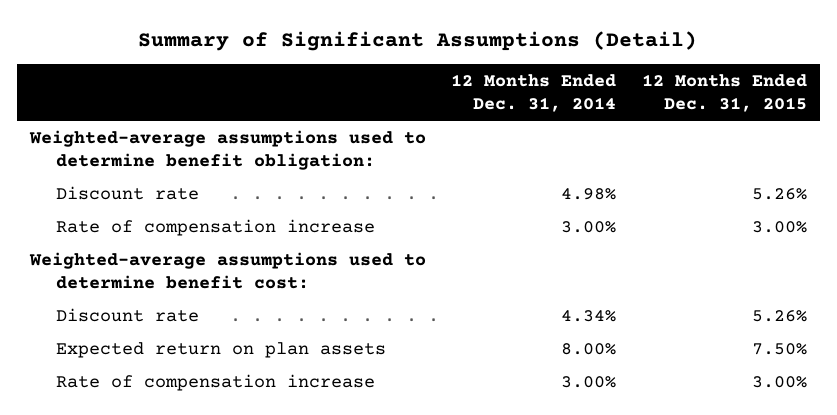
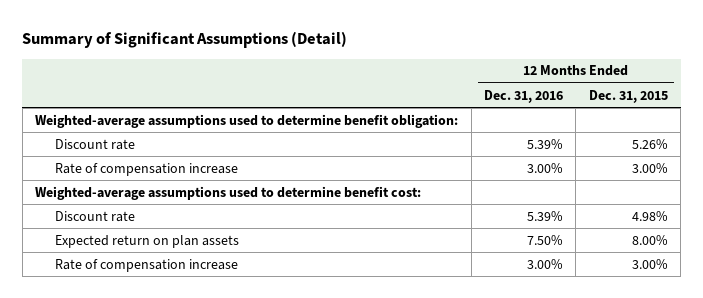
[451,73,617,113] 12 Months Ended Dec. 31, 2014 -> none
none -> [483,89,563,103] Dec. 31, 2016
[752,309,808,322] 5.26% -> [631,210,668,221] 4.98%
[752,342,808,355] 7.50% -> [631,234,668,245] 8.00%

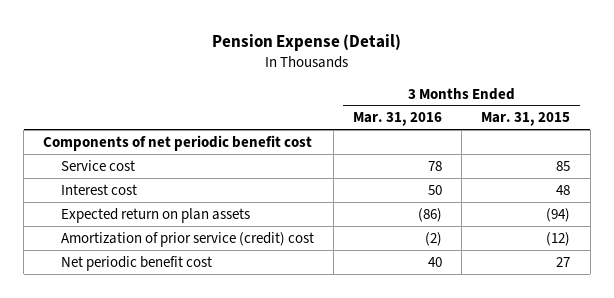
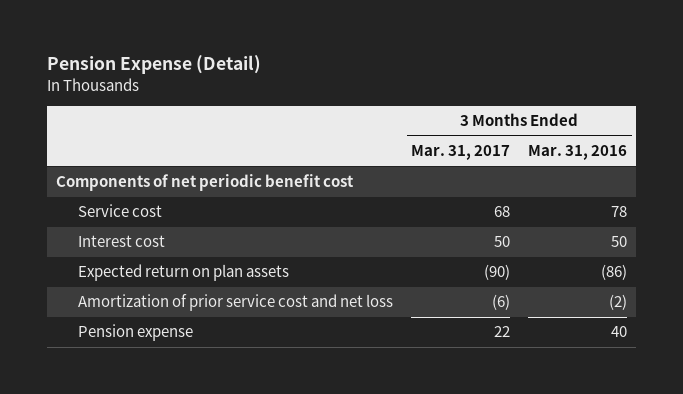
[481,112,571,127] Mar. 31, 2015 -> none
none -> [411,145,511,161] Mar. 31, 2017
[60,231,314,247] Amortization of prior service (credit) cost -> [78,294,394,312] Amortization of prior service cost and net loss
[60,255,212,271] Net periodic benefit cost -> [78,324,194,342] Pension expense

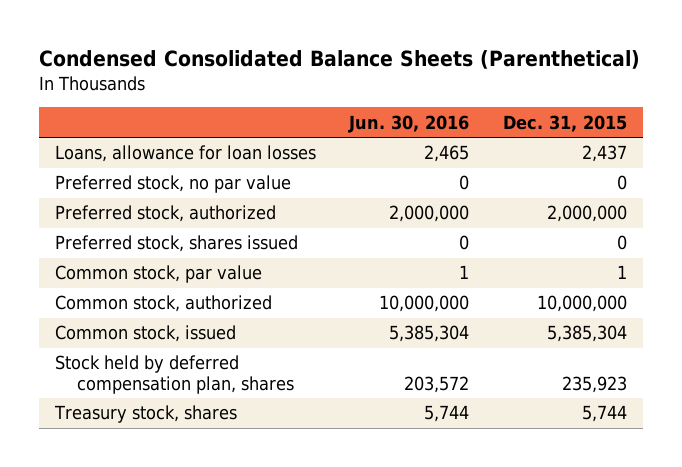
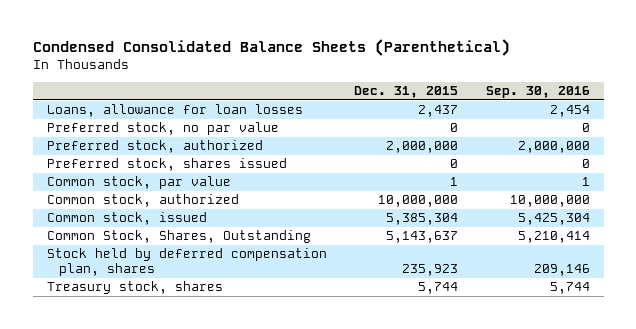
[348,114,470,133] Jun. 30, 2016 -> none
none -> [485,86,590,99] Sep. 30, 2016
none -> [46,230,311,244] Common Stock, Shares, Outstanding

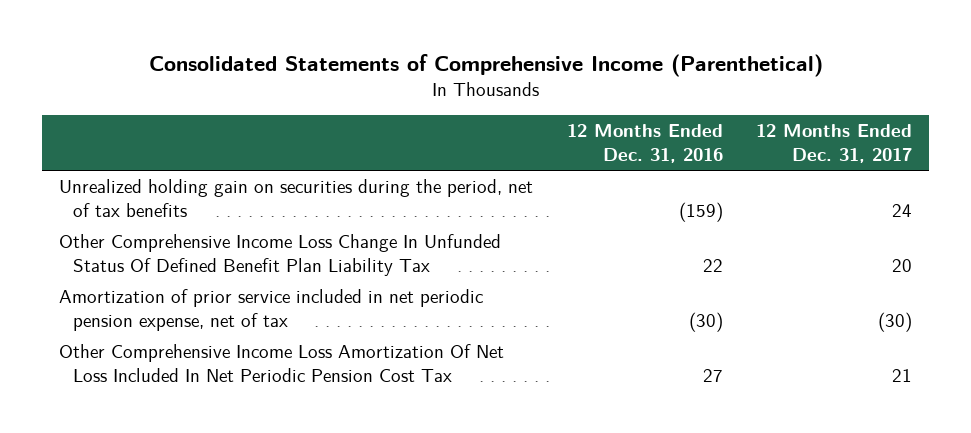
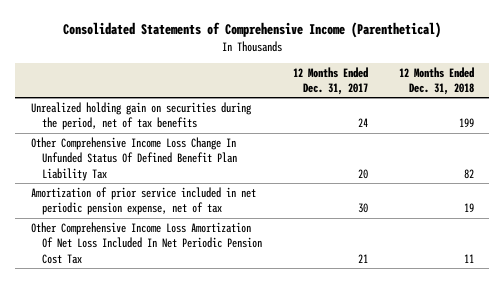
[566,124,723,164] 12 Months Ended Dec. 31, 2016 -> none
none -> [398,66,474,95] 12 Months Ended Dec. 31, 2018
[878,312,913,333] (30) -> [357,203,368,214] 30

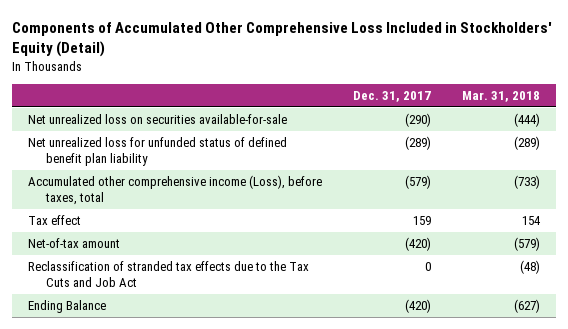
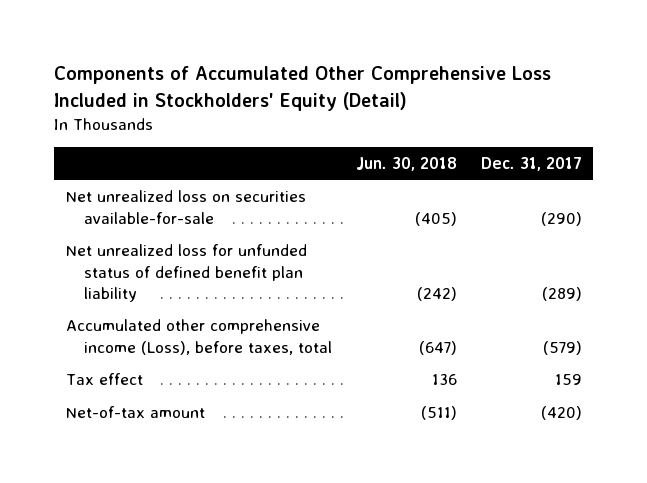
[461,91,540,103] Mar. 31, 2018 -> none
none -> [355,156,457,171] Jun. 30, 2018
[27,261,309,287] Reclassification of stranded tax effects due to the Tax Cuts and Job Act -> none
[27,300,106,314] Ending Balance -> none

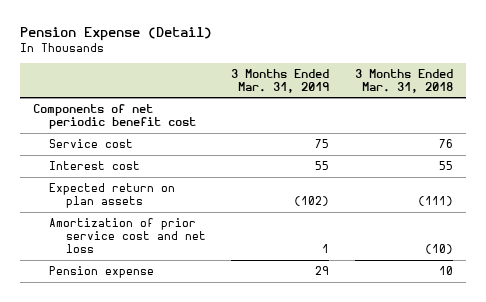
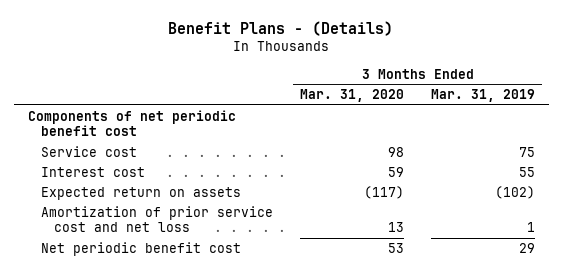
[19,26,212,41] Pension Expense (Detail) -> [168,21,394,37] Benefit Plans - (Details)
[354,68,453,93] 3 Months Ended Mar. 31, 2018 -> none
none -> [299,89,404,103] Mar. 31, 2020
[49,182,176,208] Expected return on plan assets -> [40,186,241,200] Expected return on assets
[49,265,155,278] Pension expense -> [40,241,241,256] Net periodic benefit cost

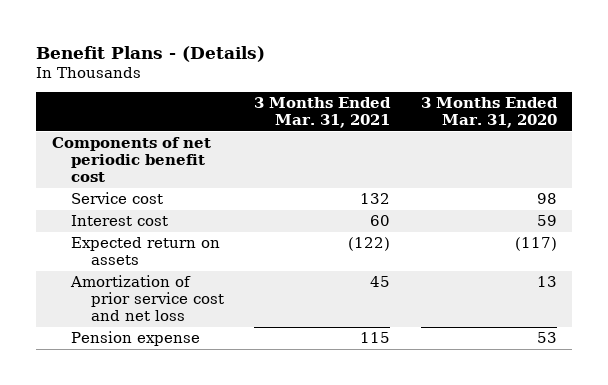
[431,89,536,103] Mar. 31, 2019 -> none
none -> [254,97,392,129] 3 Months Ended Mar. 31, 2021
[40,241,241,256] Net periodic benefit cost -> [71,330,201,346] Pension expense

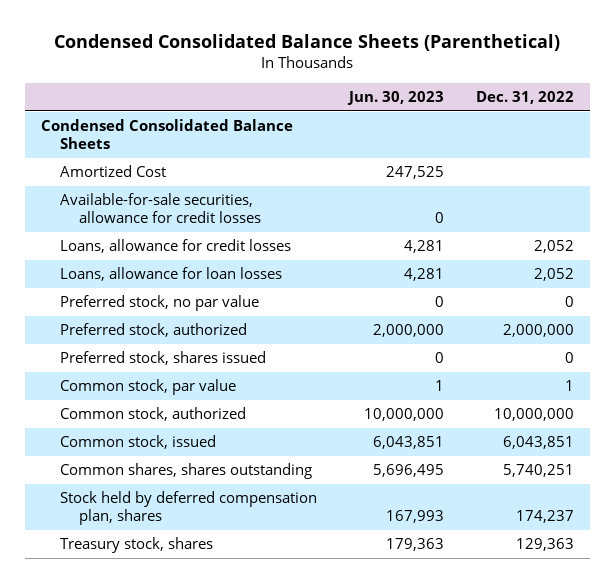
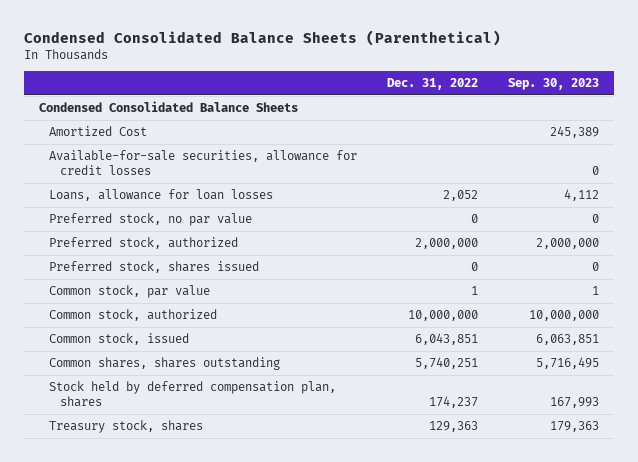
[347,91,445,106] Jun. 30, 2023 -> none
none -> [508,78,600,91] Sep. 30, 2023
[60,239,292,254] Loans, allowance for credit losses -> none

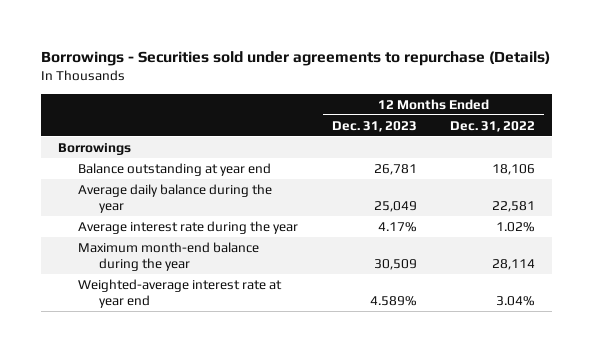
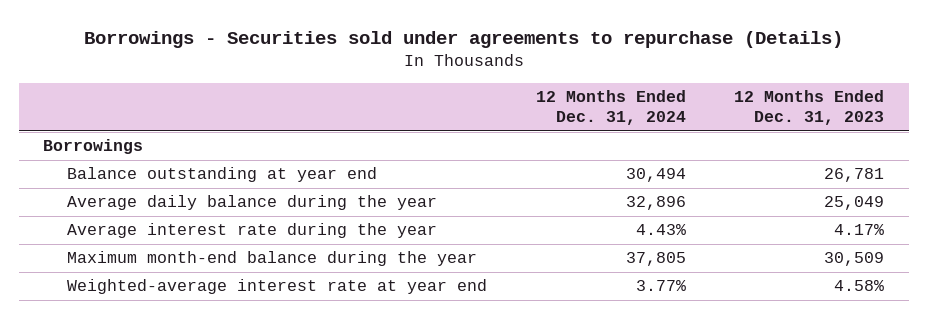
[450,120,536,132] Dec. 31, 2022 -> none
none -> [535,90,686,126] 12 Months Ended Dec. 31, 2024
[369,295,417,306] 4.589% -> [834,280,885,292] 4.58%

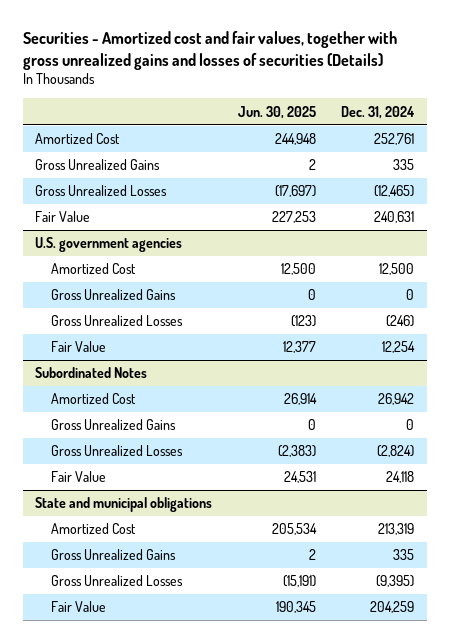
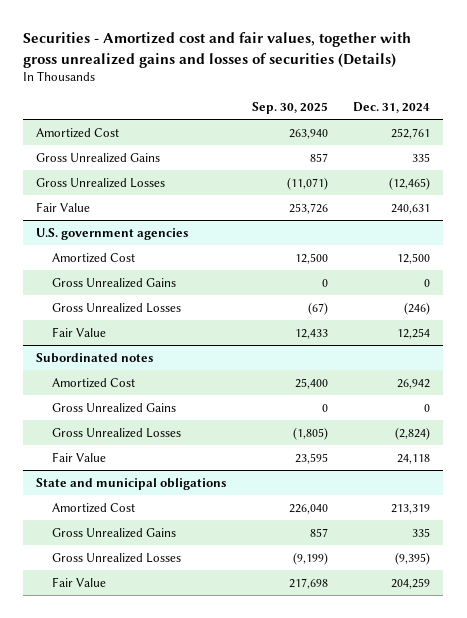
[237,105,316,119] Jun. 30, 2025 -> none
none -> [251,102,328,115] Sep. 30, 2025
[35,367,148,379] Subordinated Notes -> [36,352,154,363] Subordinated notes

